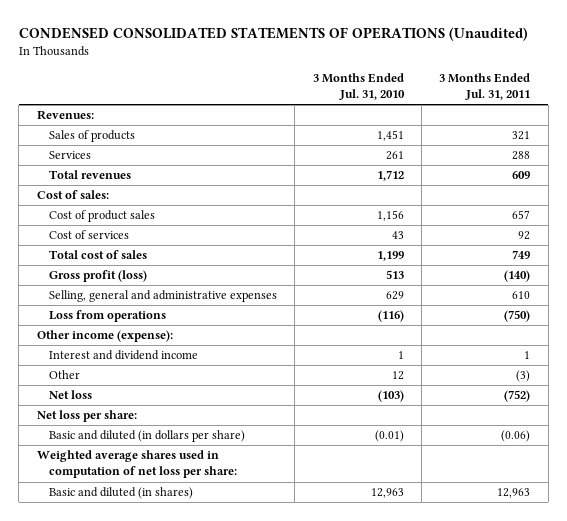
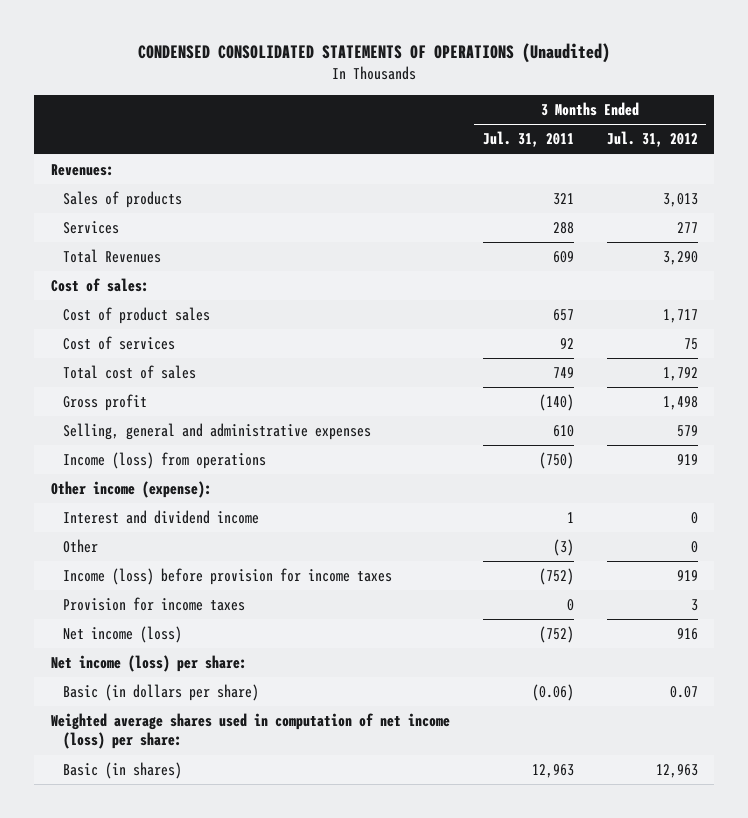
[312,73,405,101] 3 Months Ended Jul. 31, 2010 -> none
none -> [606,131,698,148] Jul. 31, 2012
[48,170,131,180] Total revenues -> [63,249,162,264] Total Revenues
[48,270,147,283] Gross profit (loss) -> [63,394,148,412] Gross profit
[48,310,166,323] Loss from operations -> [63,452,267,470] Income (loss) from operations
none -> [63,568,393,586] Income (loss) before provision for income taxes
none -> [63,597,246,612] Provision for income taxes
[48,390,92,400] Net loss -> [63,626,183,644] Net income (loss)
[36,410,137,423] Net loss per share: -> [50,655,247,673] Net income (loss) per share:
[48,430,245,443] Basic and diluted (in dollars per share) -> [63,684,260,702] Basic (in dollars per share)
[36,450,237,479] Weighted average shares used in computation of net loss per share: -> [50,713,450,750] Weighted average shares used in computation of net income (loss) per share:
[48,487,193,500] Basic and diluted (in shares) -> [63,762,183,780] Basic (in shares)

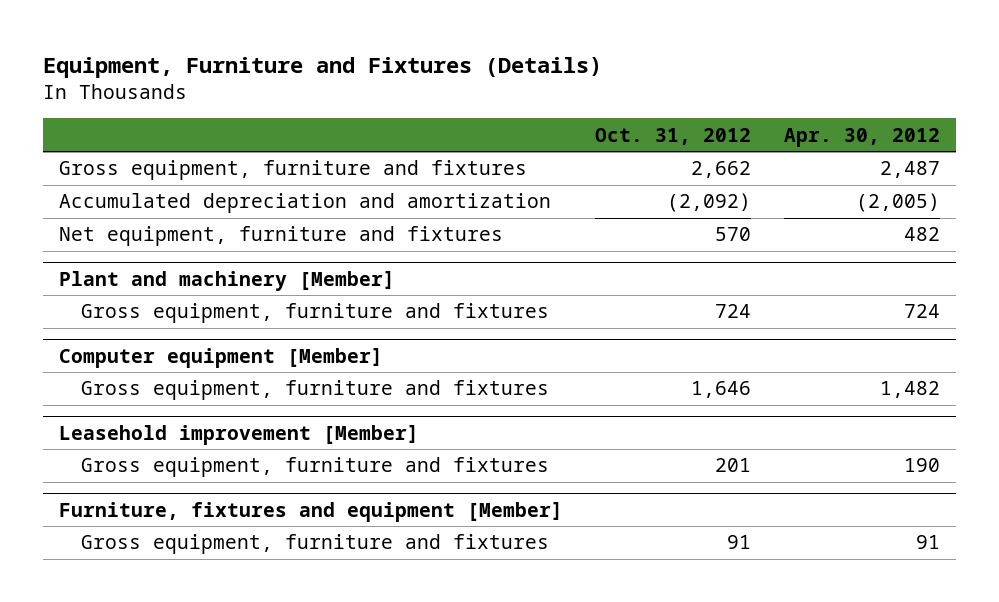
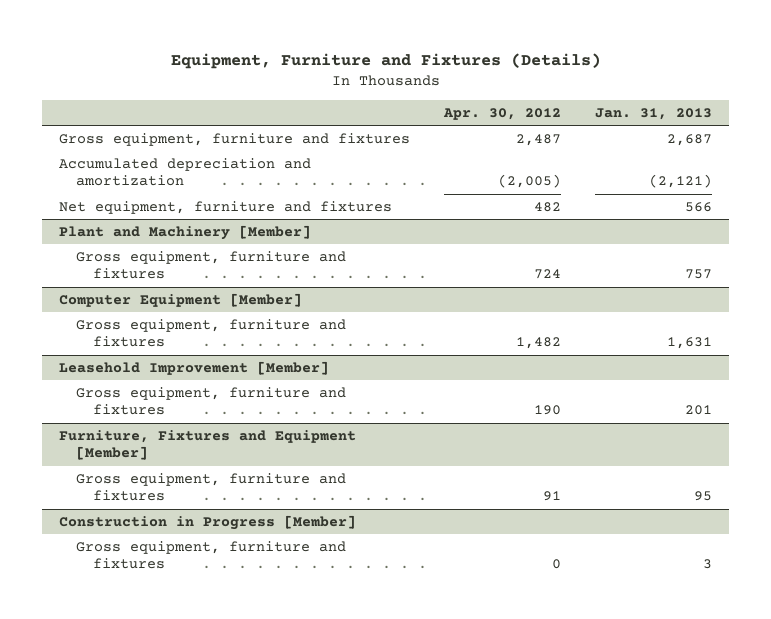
[595,127,752,145] Oct. 31, 2012 -> none
none -> [594,108,712,121] Jan. 31, 2013
[59,270,396,291] Plant and machinery [Member] -> [59,224,312,240] Plant and Machinery [Member]
[59,347,384,368] Computer equipment [Member] -> [59,292,303,307] Computer Equipment [Member]
[59,424,420,445] Leasehold improvement [Member] -> [59,360,330,375] Leasehold Improvement [Member]
[59,501,564,522] Furniture, fixtures and equipment [Member] -> [59,429,357,461] Furniture, Fixtures and Equipment [Member]
none -> [59,514,357,530] Construction in Progress [Member]
none -> [76,540,347,570] Gross equipment, furniture and fixtures

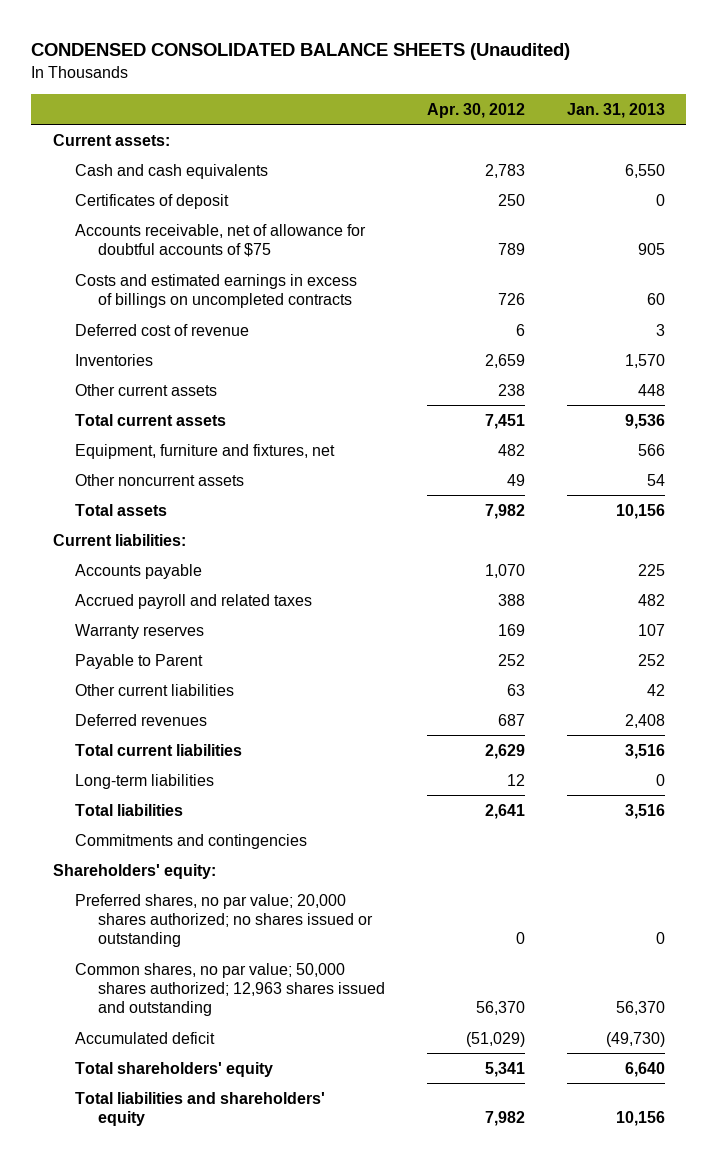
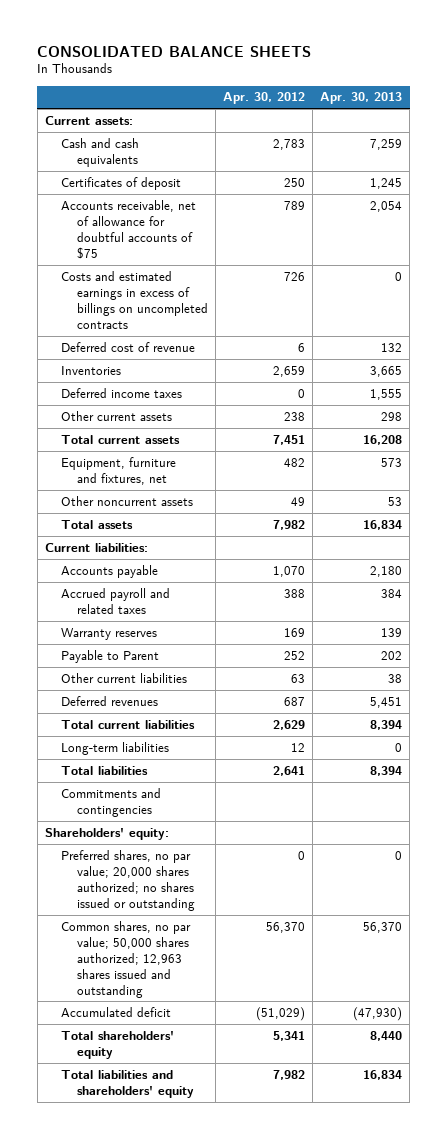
[31,43,571,61] CONDENSED CONSOLIDATED BALANCE SHEETS (Unaudited) -> [37,45,312,57] CONSOLIDATED BALANCE SHEETS
[567,102,666,118] Jan. 31, 2013 -> none
none -> [320,92,403,105] Apr. 30, 2013
none -> [60,387,182,398] Deferred income taxes

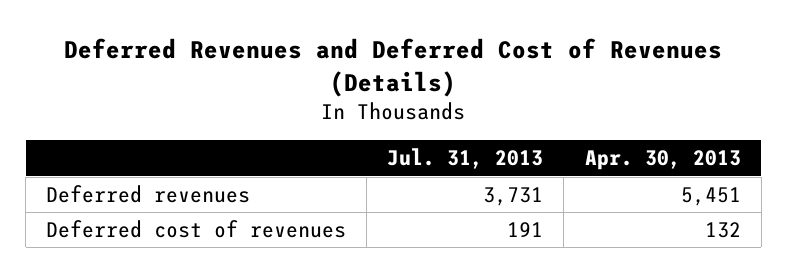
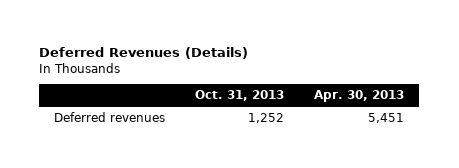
[64,38,723,97] Deferred Revenues and Deferred Cost of Revenues (Details) -> [39,47,249,60] Deferred Revenues (Details)
[387,148,544,170] Jul. 31, 2013 -> none
none -> [195,90,285,102] Oct. 31, 2013
[46,220,347,239] Deferred cost of revenues -> none

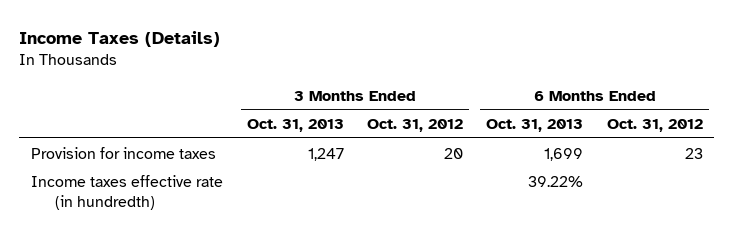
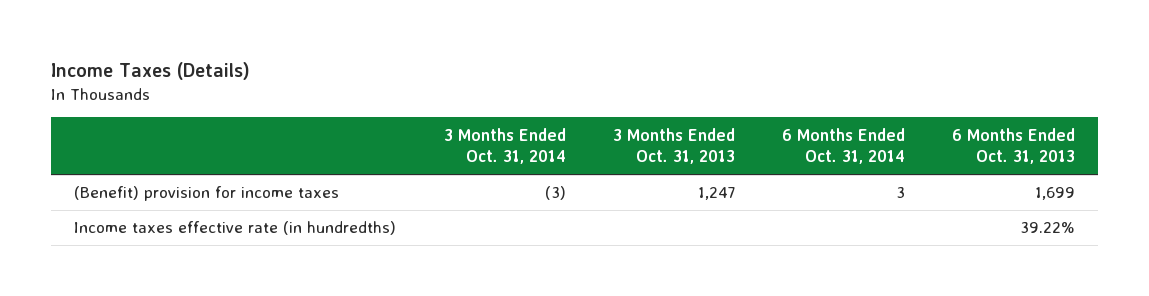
[366,119,463,133] Oct. 31, 2012 -> none
[606,119,703,133] Oct. 31, 2012 -> none
none -> [443,127,566,165] 3 Months Ended Oct. 31, 2014
none -> [781,127,905,165] 6 Months Ended Oct. 31, 2014
[31,146,217,159] Provision for income taxes -> [74,186,340,202] (Benefit) provision for income taxes
[31,174,224,210] Income taxes effective rate (in hundredth) -> [74,221,397,236] Income taxes effective rate (in hundredths)

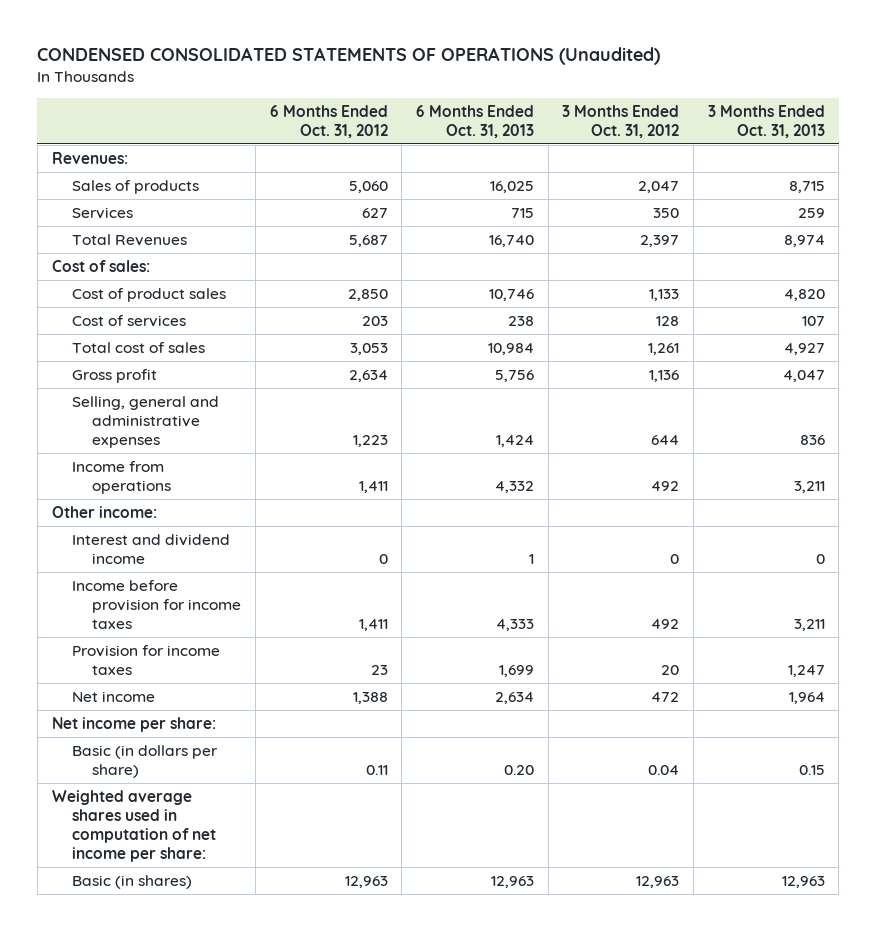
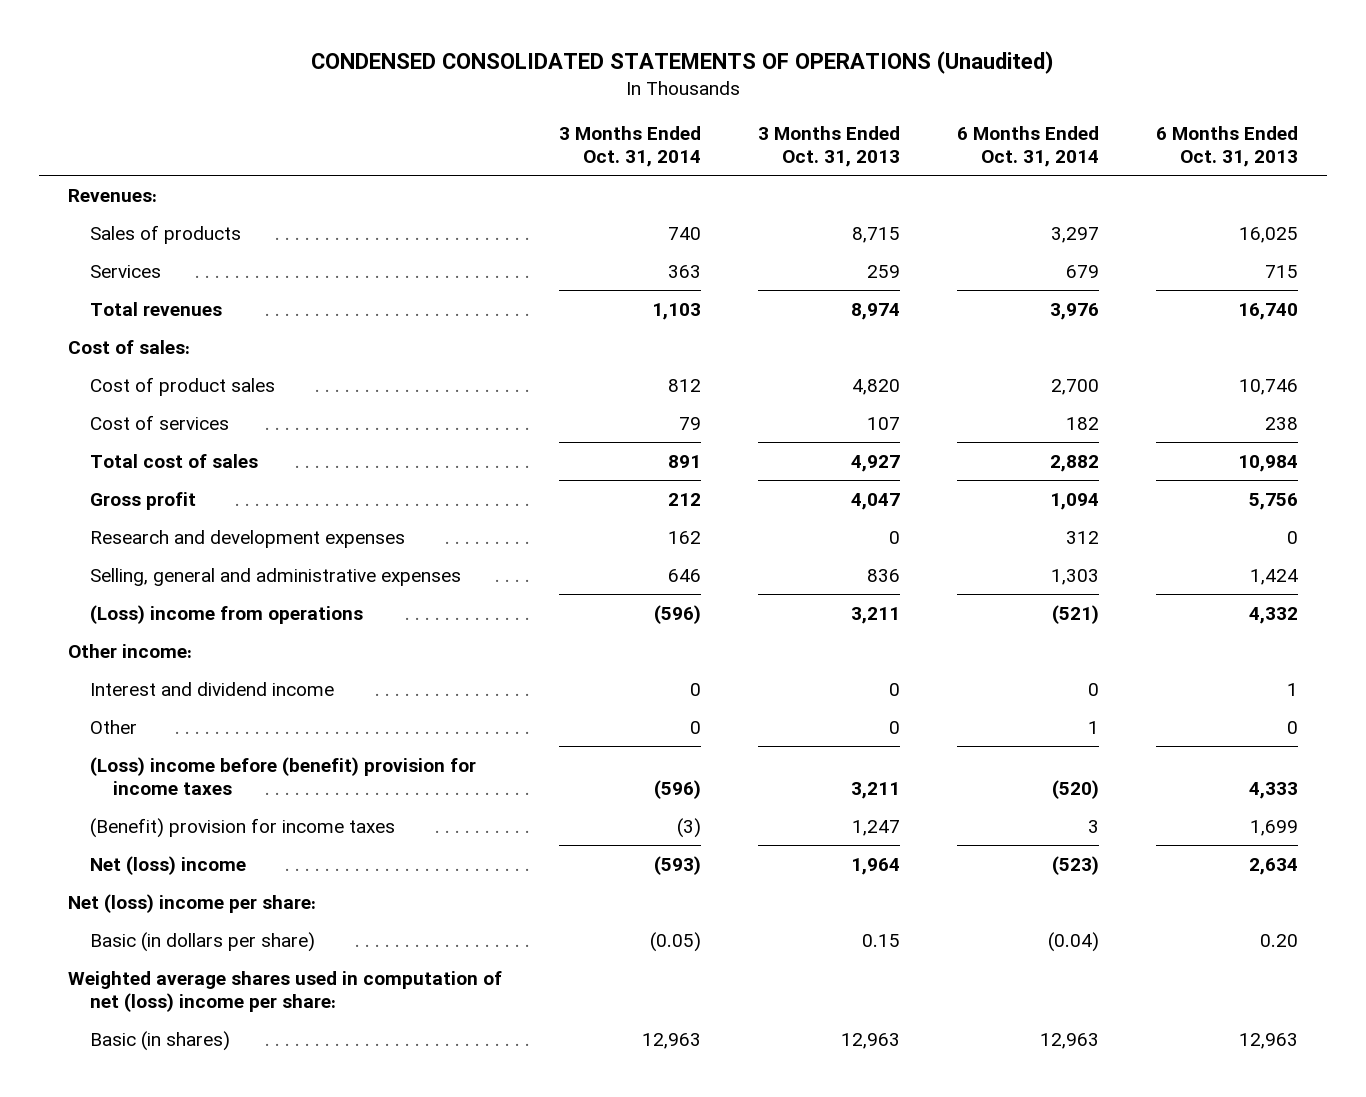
[269,104,388,138] 6 Months Ended Oct. 31, 2012 -> none
[562,104,680,138] 3 Months Ended Oct. 31, 2012 -> none
none -> [559,125,702,168] 3 Months Ended Oct. 31, 2014
none -> [957,125,1100,168] 6 Months Ended Oct. 31, 2014
[72,234,188,247] Total Revenues -> [90,301,223,316] Total revenues
none -> [90,529,406,548] Research and development expenses
[72,461,172,495] Income from operations -> [90,604,364,624] (Loss) income from operations
none -> [90,719,138,734] Other
[72,580,242,630] Income before provision for income taxes -> [90,756,477,796] (Loss) income before (benefit) provision for income taxes
[72,645,221,676] Provision for income taxes -> [90,817,396,838] (Benefit) provision for income taxes
[72,691,156,703] Net income -> [90,855,247,875] Net (loss) income
[51,717,216,733] Net income per share: -> [67,893,316,913] Net (loss) income per share:
[51,790,217,863] Weighted average shares used in computation of net income per share: -> [67,970,502,1013] Weighted average shares used in computation of net (loss) income per share:

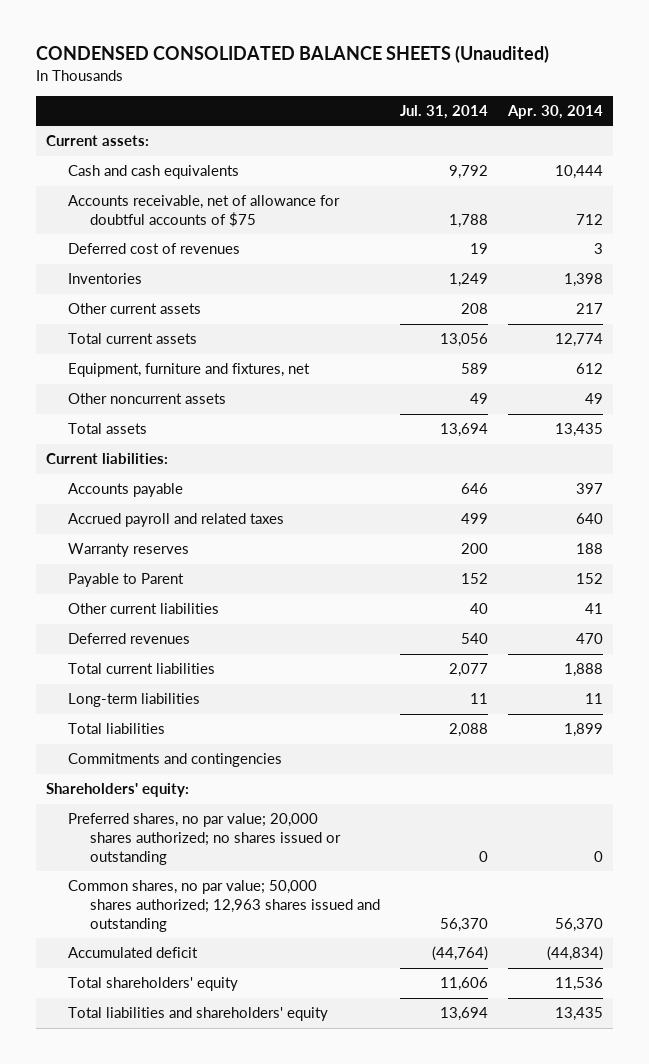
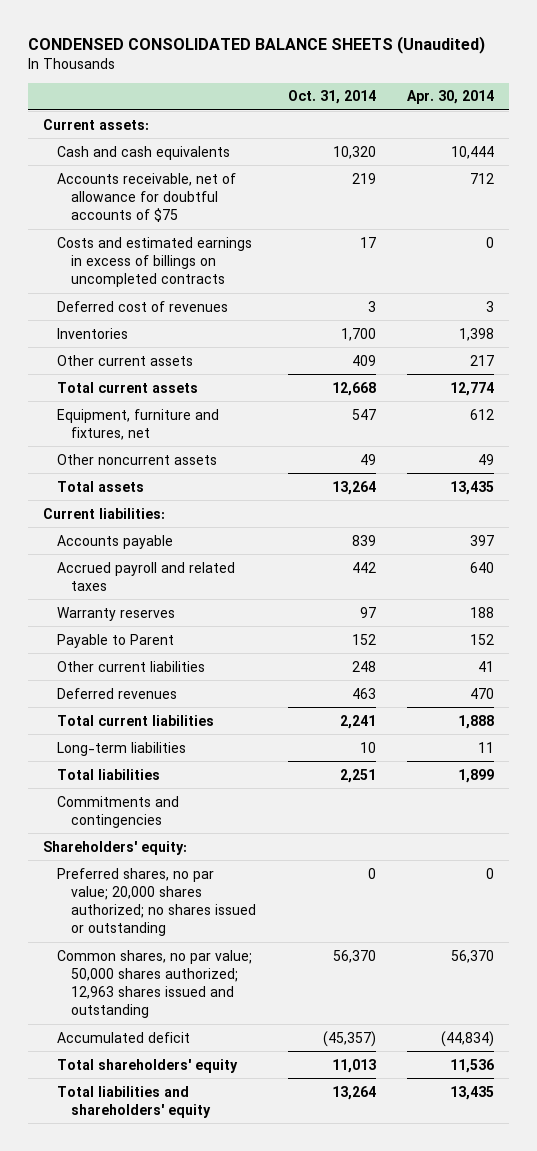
[399,105,488,120] Jul. 31, 2014 -> none
none -> [287,90,376,105] Oct. 31, 2014
none -> [57,236,253,287] Costs and estimated earnings in excess of billings on uncompleted contracts

